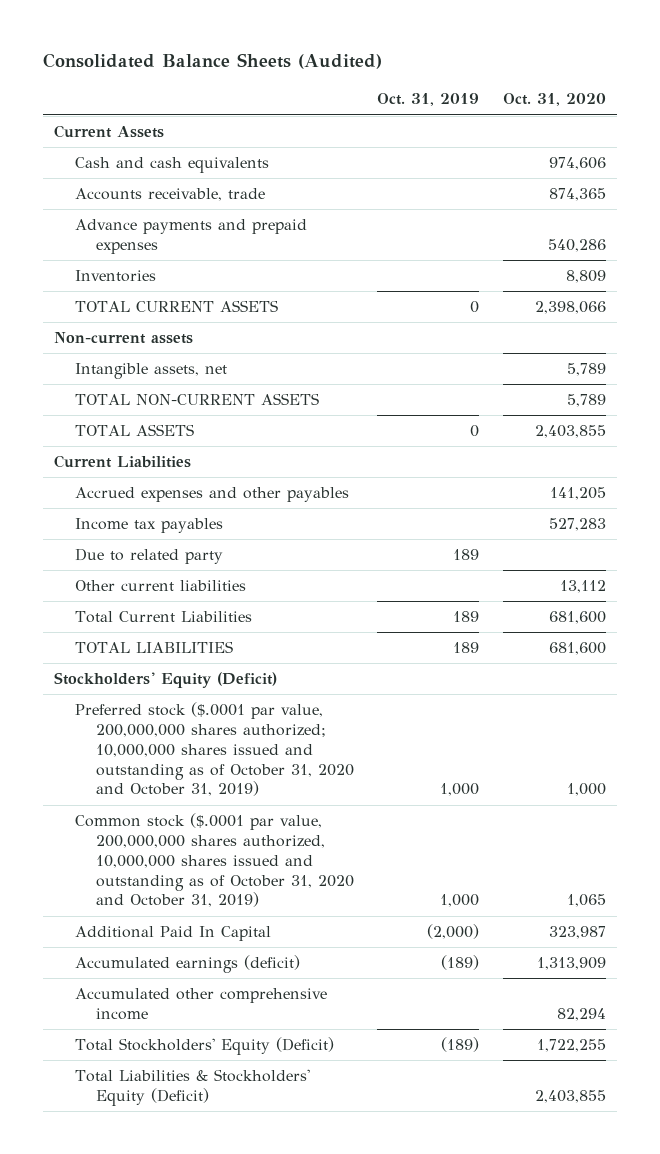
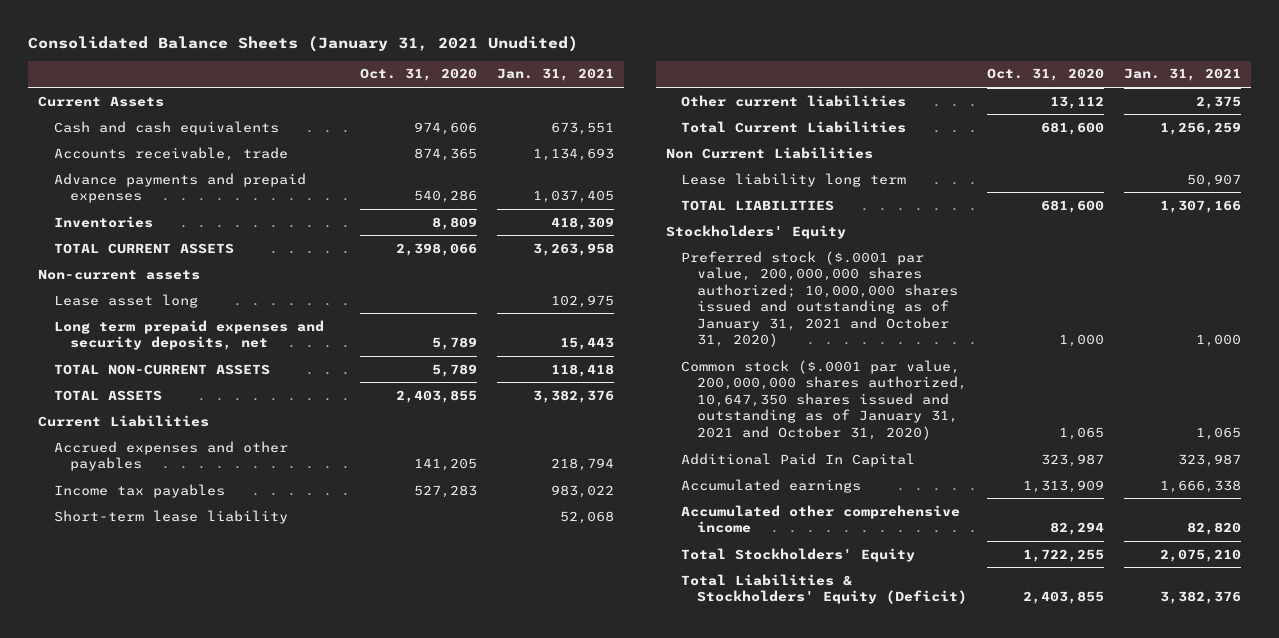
[42,53,382,70] Consolidated Balance Sheets (Audited) -> [28,36,579,53] Consolidated Balance Sheets (January 31, 2021 Unudited)
[377,93,480,107] Oct. 31, 2019 -> none
none -> [496,68,614,82] Jan. 31, 2021
none -> [54,293,199,308] Lease asset long
[75,363,228,380] Intangible assets, net -> [54,319,325,351] Long term prepaid expenses and security deposits, net
[75,548,224,565] Due to related party -> none
none -> [54,509,289,524] Short-term lease liability
none -> [665,146,873,159] Non Current Liabilities
none -> [681,172,907,187] Lease liability long term
[54,672,278,689] Stockholders' Equity (Deficit) -> [665,224,846,239] Stockholders' Equity
[75,702,354,797] Preferred stock ($.0001 par value, 200,000,000 shares authorized; 10,000,000 shares issued and outstanding as of October 31, 2020 and October 31, 2019) -> [681,250,959,348] Preferred stock ($.0001 par value, 200,000,000 shares authorized; 10,000,000 shares issued and outstanding as of January 31, 2021 and October 31, 2020)
[75,813,354,908] Common stock ($.0001 par value, 200,000,000 shares authorized, 10,000,000 shares issued and outstanding as of October 31, 2020 and October 31, 2019) -> [681,359,968,440] Common stock ($.0001 par value, 200,000,000 shares authorized, 10,647,350 shares issued and outstanding as of January 31, 2021 and October 31, 2020)
[75,955,301,974] Accumulated earnings (deficit) -> [681,478,862,493] Accumulated earnings
[75,1037,335,1056] Total Stockholders' Equity (Deficit) -> [681,547,916,562] Total Stockholders' Equity

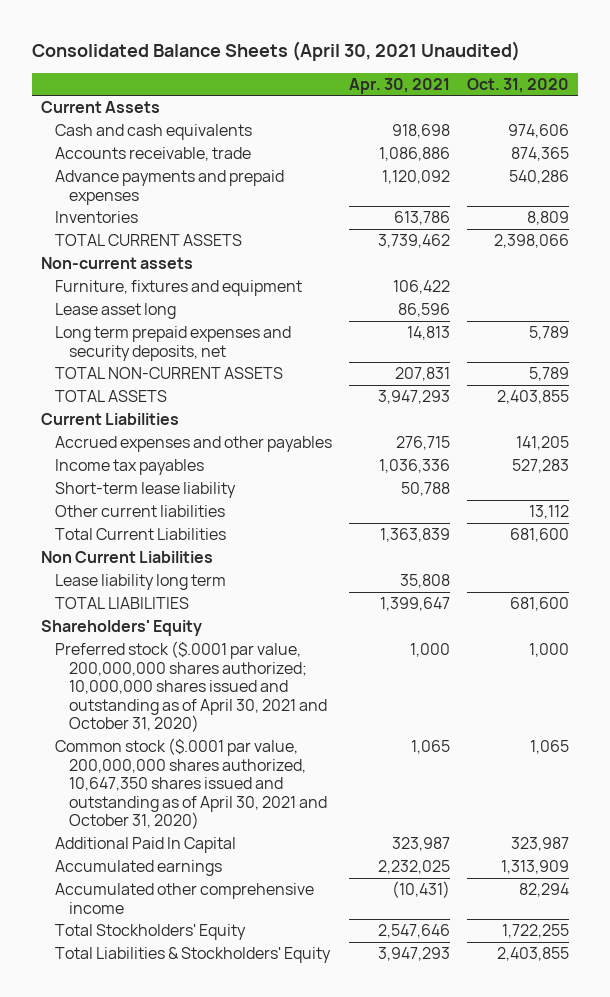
[28,36,579,53] Consolidated Balance Sheets (January 31, 2021 Unudited) -> [32,40,521,61] Consolidated Balance Sheets (April 30, 2021 Unaudited)
[496,68,614,82] Jan. 31, 2021 -> none
none -> [349,77,451,94] Apr. 30, 2021
none -> [55,280,303,297] Furniture, fixtures and equipment
[665,224,846,239] Stockholders' Equity -> [40,620,202,637] Shareholders' Equity
[681,250,959,348] Preferred stock ($.0001 par value, 200,000,000 shares authorized; 10,000,000 shares issued and outstanding as of January 31, 2021 and October 31, 2020) -> [55,641,328,733] Preferred stock ($.0001 par value, 200,000,000 shares authorized; 10,000,000 shares issued and outstanding as of April 30, 2021 and October 31, 2020)
[681,359,968,440] Common stock ($.0001 par value, 200,000,000 shares authorized, 10,647,350 shares issued and outstanding as of January 31, 2021 and October 31, 2020) -> [55,738,328,830] Common stock ($.0001 par value, 200,000,000 shares authorized, 10,647,350 shares issued and outstanding as of April 30, 2021 and October 31, 2020)
[681,573,968,605] Total Liabilities & Stockholders' Equity (Deficit) -> [55,947,332,964] Total Liabilities & Stockholders' Equity

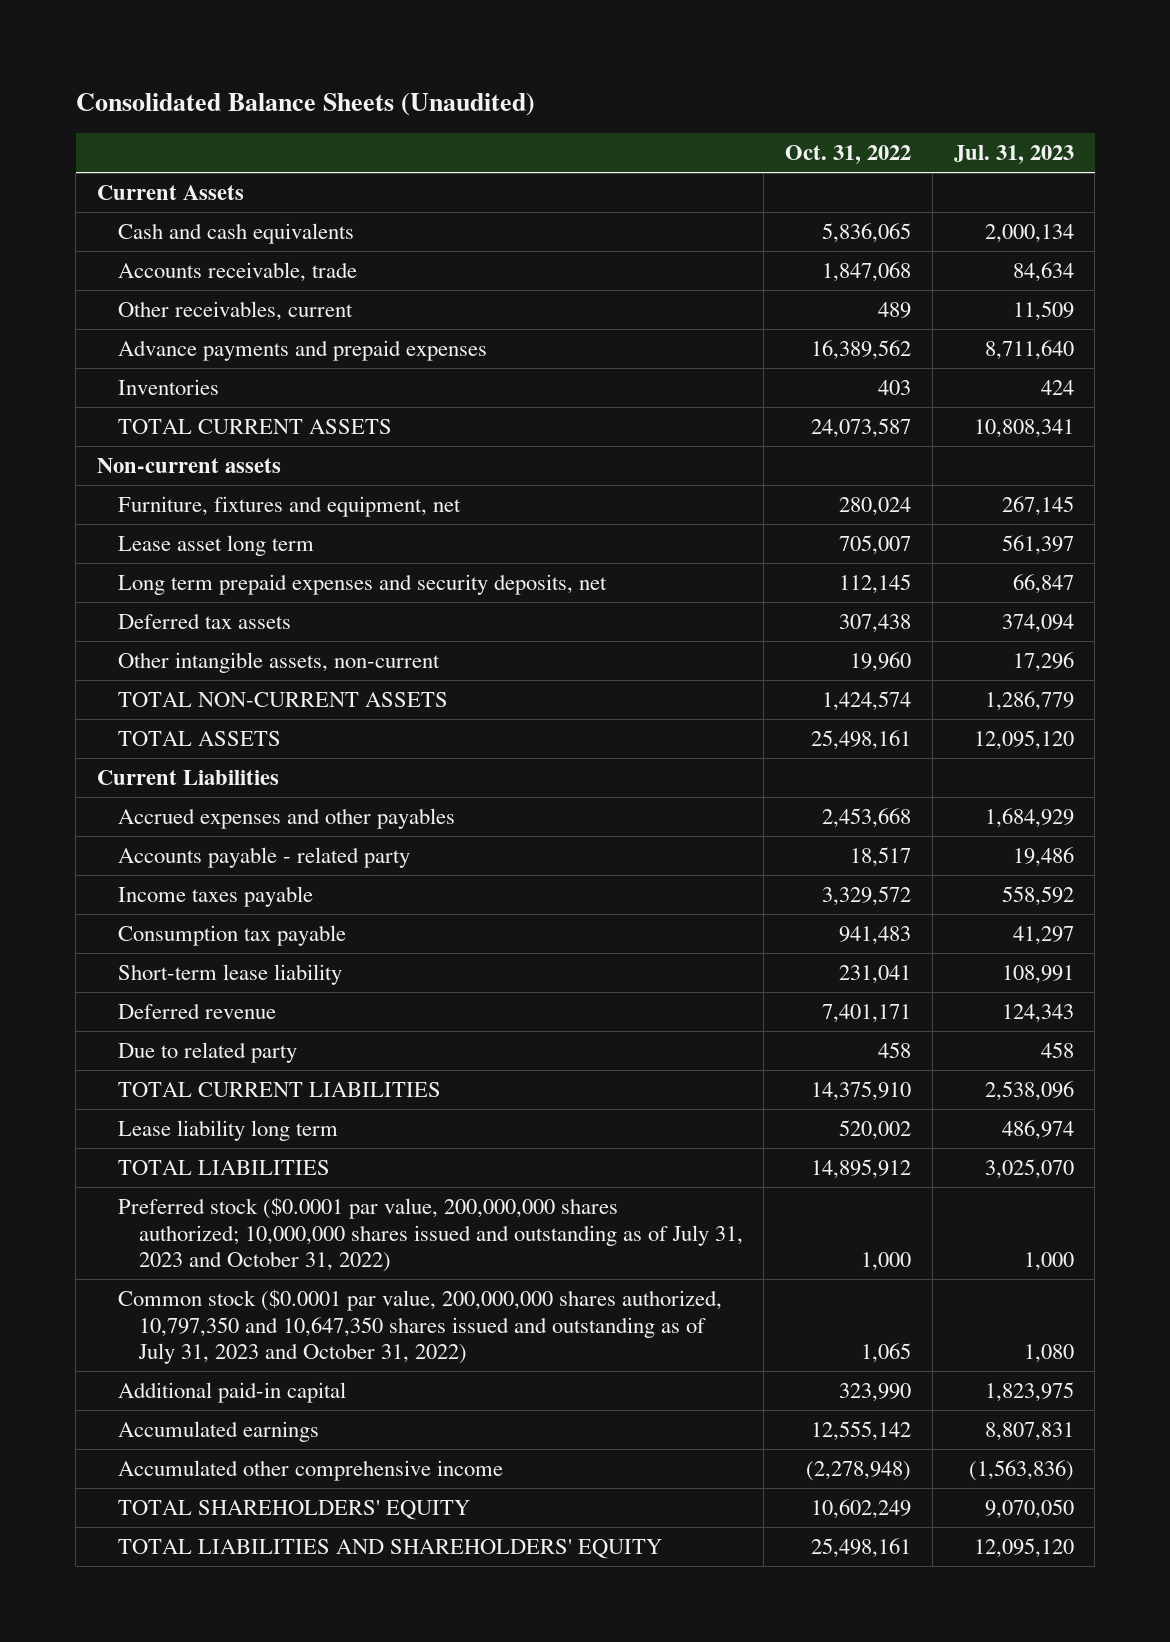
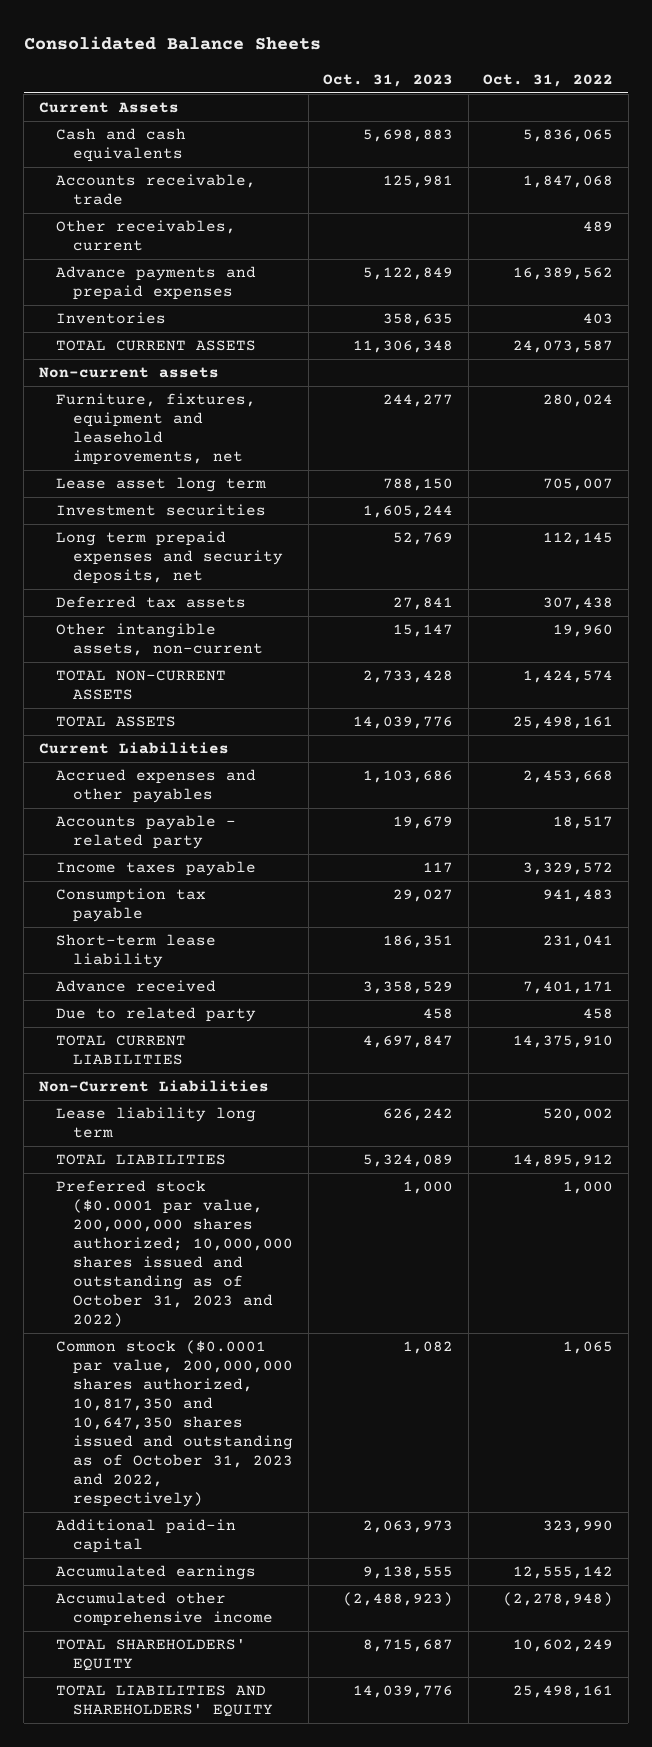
[75,92,535,116] Consolidated Balance Sheets (Unaudited) -> [23,36,321,51] Consolidated Balance Sheets
[953,145,1074,165] Jul. 31, 2023 -> none
none -> [323,73,454,87] Oct. 31, 2023
[117,496,461,518] Furniture, fixtures and equipment, net -> [56,393,257,466] Furniture, fixtures, equipment and leasehold improvements, net
none -> [56,504,267,517] Investment securities
[117,1003,276,1020] Deferred revenue -> [56,980,217,993] Advance received
none -> [38,1080,269,1093] Non-Current Liabilities
[117,1197,743,1273] Preferred stock ($0.0001 par value, 200,000,000 shares authorized; 10,000,000 shares issued and outstanding as of July 31, 2023 and October 31, 2022) -> [56,1180,294,1328] Preferred stock ($0.0001 par value, 200,000,000 shares authorized; 10,000,000 shares issued and outstanding as of October 31, 2023 and 2022)
[117,1289,722,1365] Common stock ($0.0001 par value, 200,000,000 shares authorized, 10,797,350 and 10,647,350 shares issued and outstanding as of July 31, 2023 and October 31, 2022) -> [56,1340,294,1508] Common stock ($0.0001 par value, 200,000,000 shares authorized, 10,817,350 and 10,647,350 shares issued and outstanding as of October 31, 2023 and 2022, respectively)

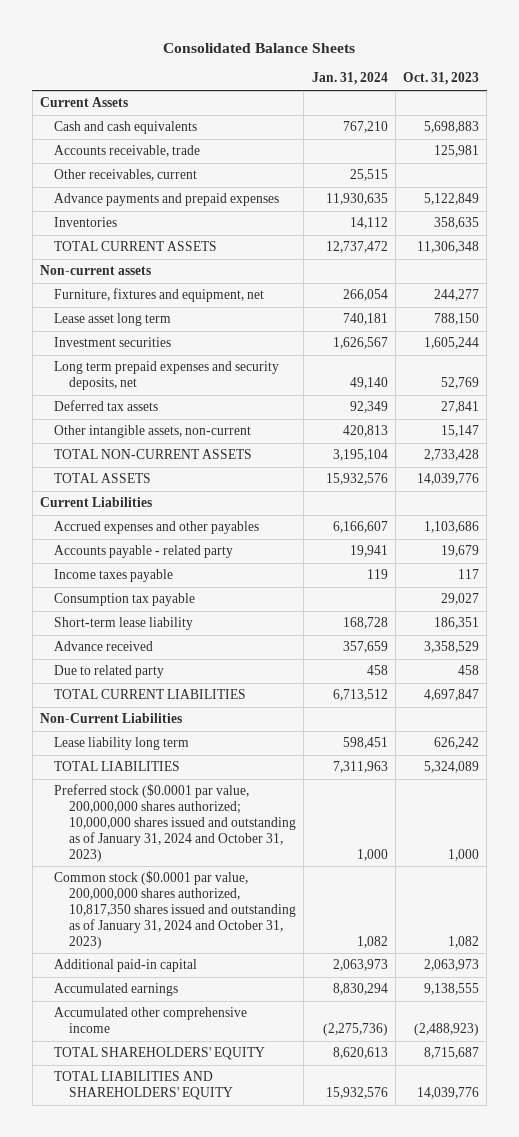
[483,73,614,87] Oct. 31, 2022 -> none
none -> [311,72,388,86] Jan. 31, 2024
[56,393,257,466] Furniture, fixtures, equipment and leasehold improvements, net -> [54,288,265,303] Furniture, fixtures and equipment, net
[56,1180,294,1328] Preferred stock ($0.0001 par value, 200,000,000 shares authorized; 10,000,000 shares issued and outstanding as of October 31, 2023 and 2022) -> [54,784,297,862] Preferred stock ($0.0001 par value, 200,000,000 shares authorized; 10,000,000 shares issued and outstanding as of January 31, 2024 and October 31, 2023)
[56,1340,294,1508] Common stock ($0.0001 par value, 200,000,000 shares authorized, 10,817,350 and 10,647,350 shares issued and outstanding as of October 31, 2023 and 2022, respectively) -> [54,871,297,949] Common stock ($0.0001 par value, 200,000,000 shares authorized, 10,817,350 shares issued and outstanding as of January 31, 2024 and October 31, 2023)

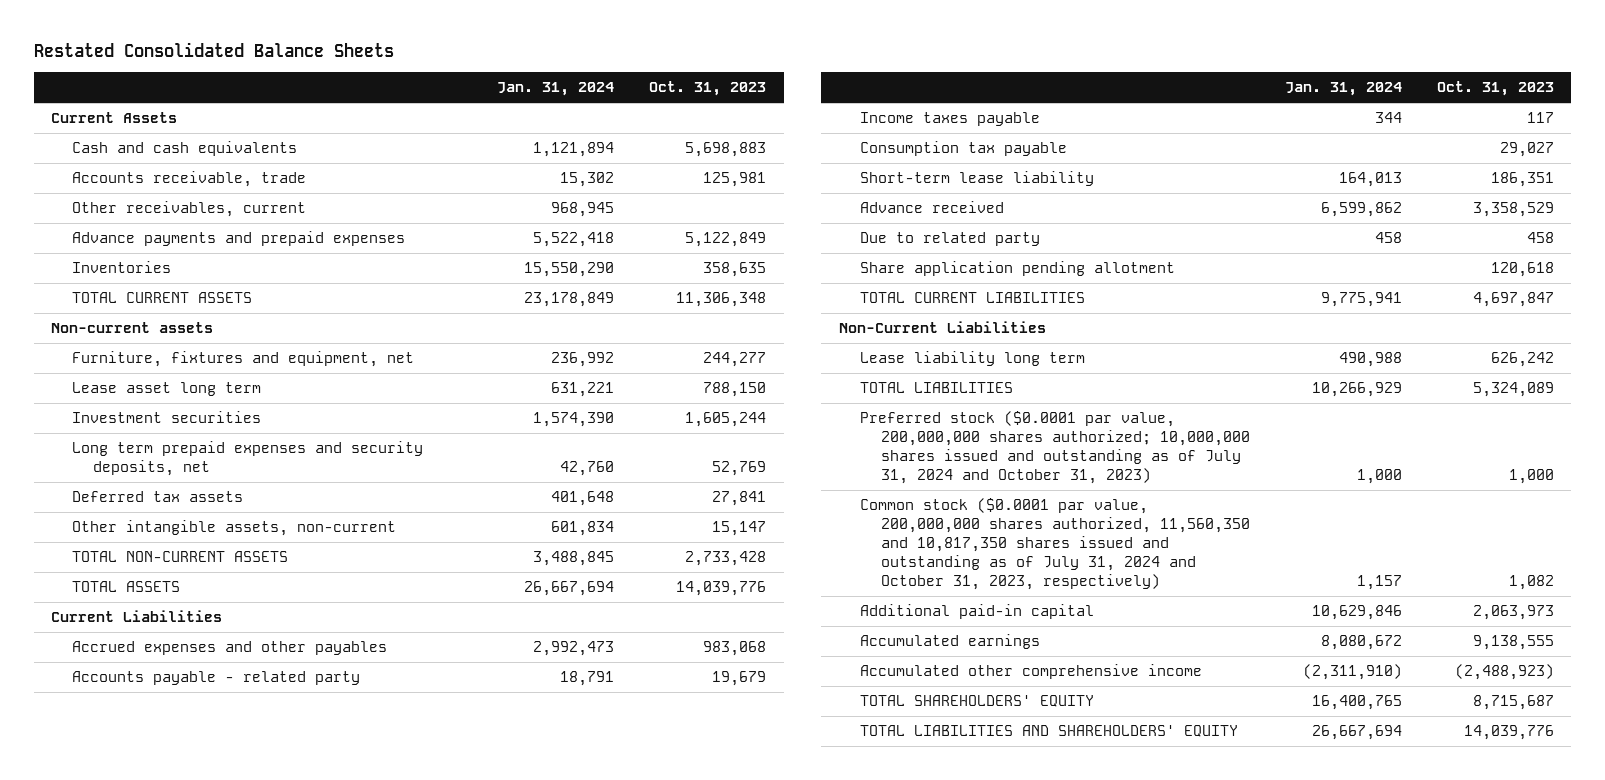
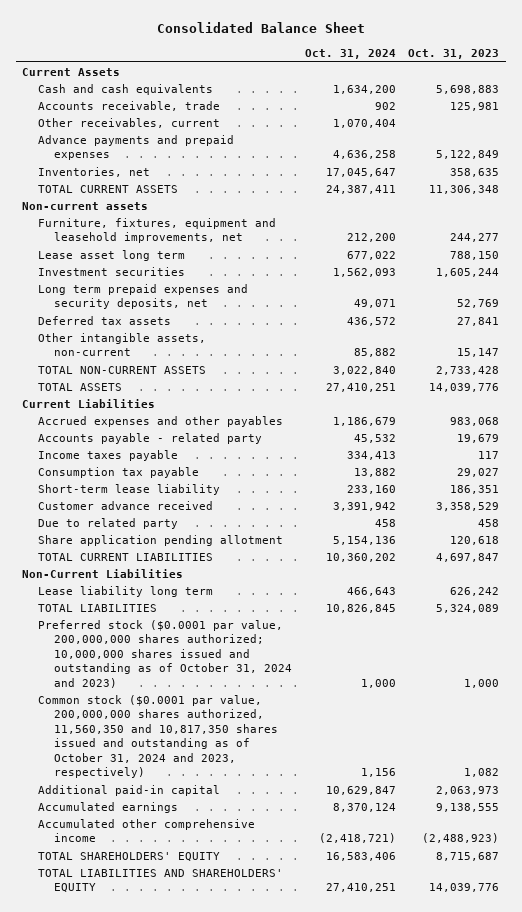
[33,41,394,57] Restated Consolidated Balance Sheets -> [156,22,365,34] Consolidated Balance Sheet
[497,82,615,97] Jan. 31, 2024 -> none
none -> [304,49,396,60] Oct. 31, 2024
[72,261,172,274] Inventories -> [38,166,151,177] Inventories, net
[72,351,415,368] Furniture, fixtures and equipment, net -> [38,217,277,244] Furniture, fixtures, equipment and leasehold improvements, net
[859,201,1004,214] Advance received -> [38,500,214,510] Customer advance received
[859,411,1250,485] Preferred stock ($0.0001 par value, 200,000,000 shares authorized; 10,000,000 shares issued and outstanding as of July 31, 2024 and October 31, 2023) -> [38,619,293,688] Preferred stock ($0.0001 par value, 200,000,000 shares authorized; 10,000,000 shares issued and outstanding as of October 31, 2024 and 2023)
[859,498,1250,590] Common stock ($0.0001 par value, 200,000,000 shares authorized, 11,560,350 and 10,817,350 shares issued and outstanding as of July 31, 2024 and October 31, 2023, respectively) -> [38,694,279,779] Common stock ($0.0001 par value, 200,000,000 shares authorized, 11,560,350 and 10,817,350 shares issued and outstanding as of October 31, 2024 and 2023, respectively)

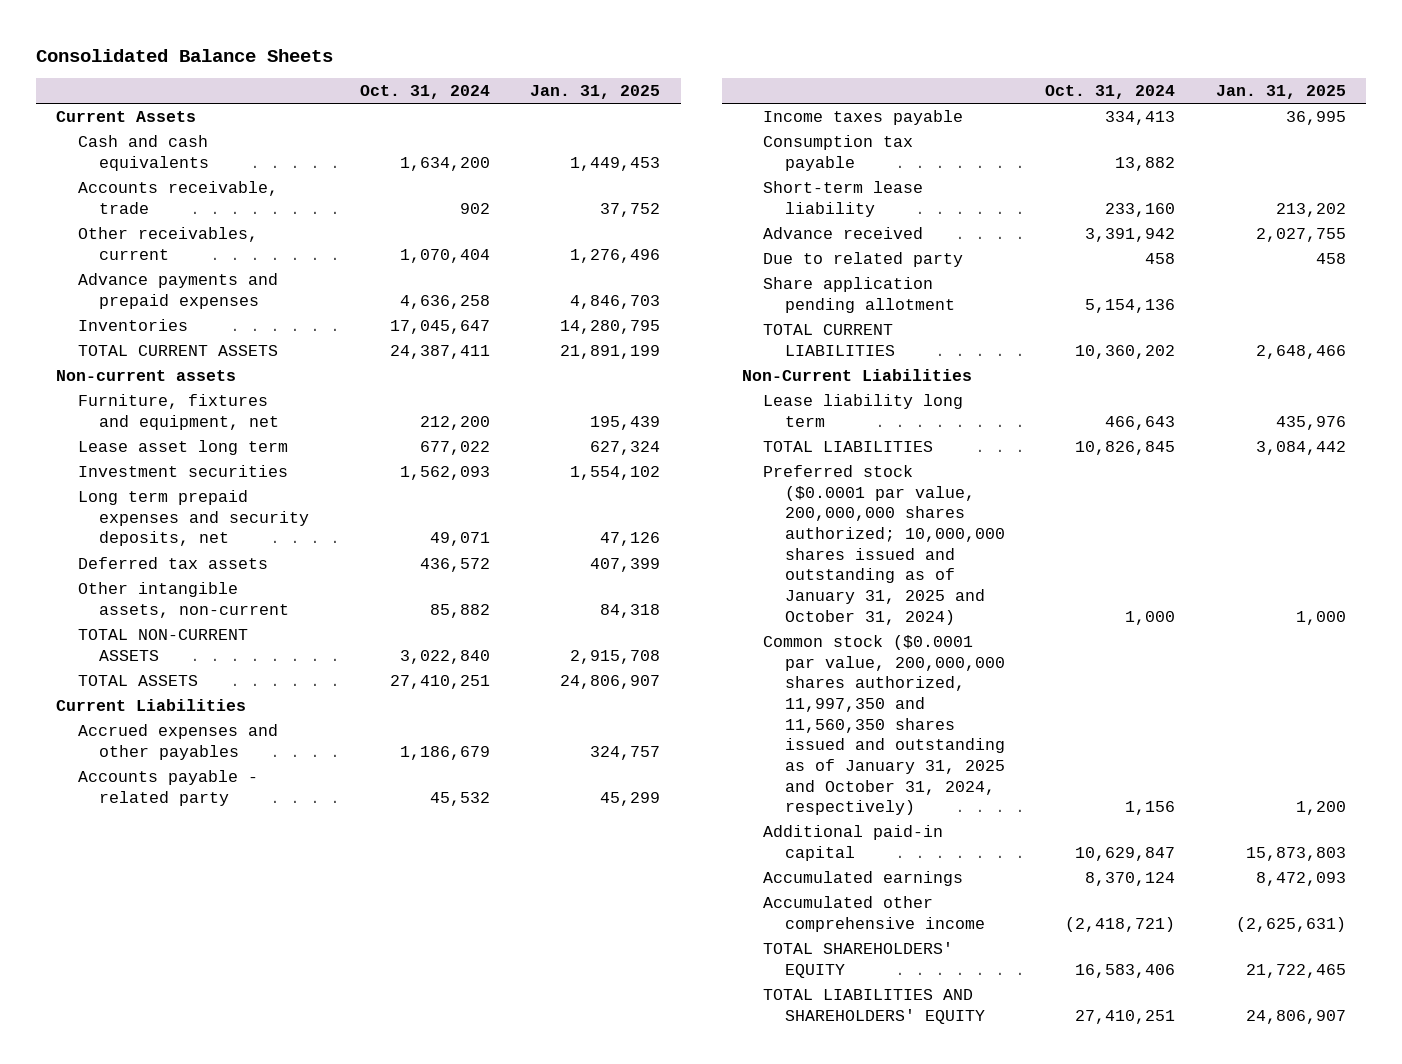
[156,22,365,34] Consolidated Balance Sheet -> [36,48,334,62] Consolidated Balance Sheets
[408,49,500,60] Oct. 31, 2023 -> none
none -> [530,85,661,100] Jan. 31, 2025
[38,166,151,177] Inventories, net -> [77,319,188,332] Inventories
[38,217,277,244] Furniture, fixtures, equipment and leasehold improvements, net -> [77,394,280,430] Furniture, fixtures and equipment, net
[38,500,214,510] Customer advance received -> [763,227,924,240] Advance received
[38,619,293,688] Preferred stock ($0.0001 par value, 200,000,000 shares authorized; 10,000,000 shares issued and outstanding as of October 31, 2024 and 2023) -> [763,465,1005,625] Preferred stock ($0.0001 par value, 200,000,000 shares authorized; 10,000,000 shares issued and outstanding as of January 31, 2025 and October 31, 2024)
[38,694,279,779] Common stock ($0.0001 par value, 200,000,000 shares authorized, 11,560,350 and 10,817,350 shares issued and outstanding as of October 31, 2024 and 2023, respectively) -> [763,635,1005,816] Common stock ($0.0001 par value, 200,000,000 shares authorized, 11,997,350 and 11,560,350 shares issued and outstanding as of January 31, 2025 and October 31, 2024, respectively)

